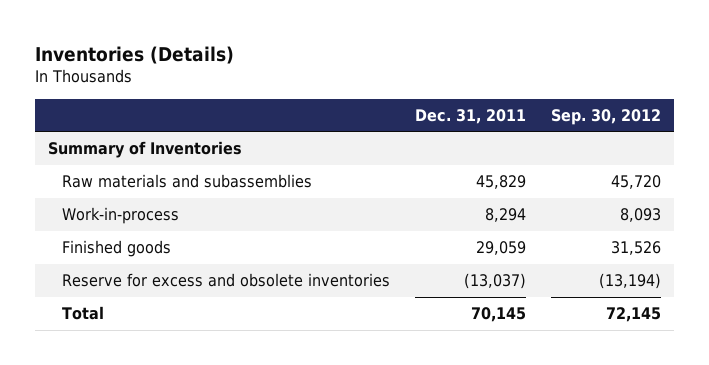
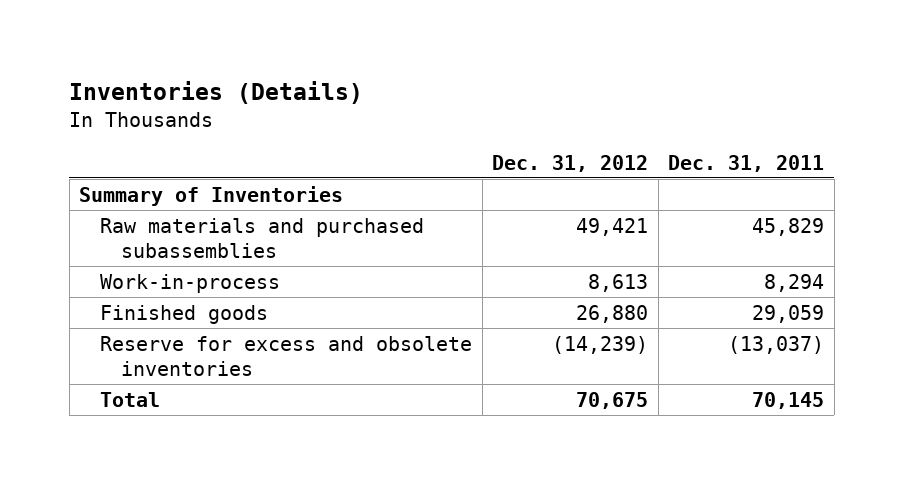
[551,108,662,125] Sep. 30, 2012 -> none
none -> [492,154,649,172] Dec. 31, 2012
[62,174,313,189] Raw materials and subassemblies -> [100,217,425,258] Raw materials and purchased subassemblies

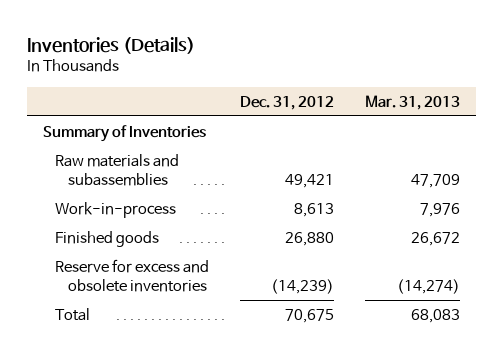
[668,154,825,172] Dec. 31, 2011 -> none
none -> [365,94,461,110] Mar. 31, 2013
[100,217,425,258] Raw materials and purchased subassemblies -> [55,154,180,186] Raw materials and subassemblies

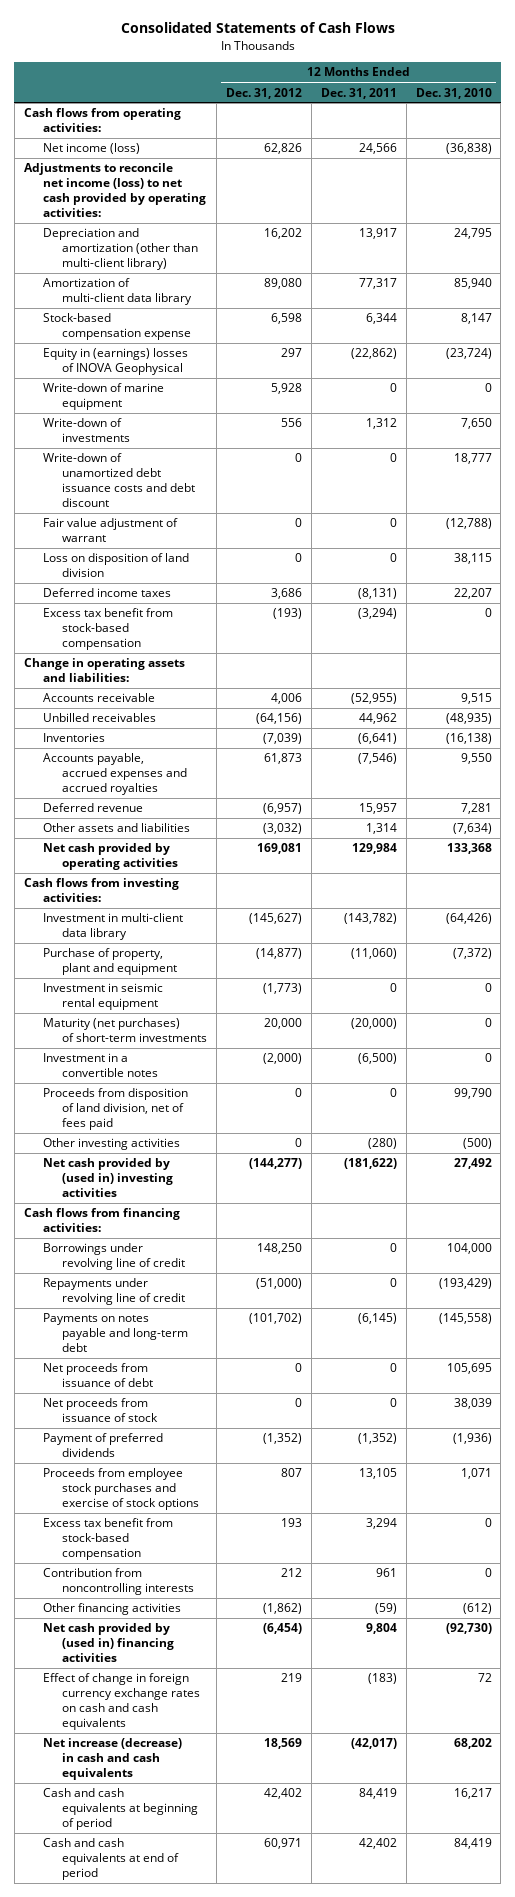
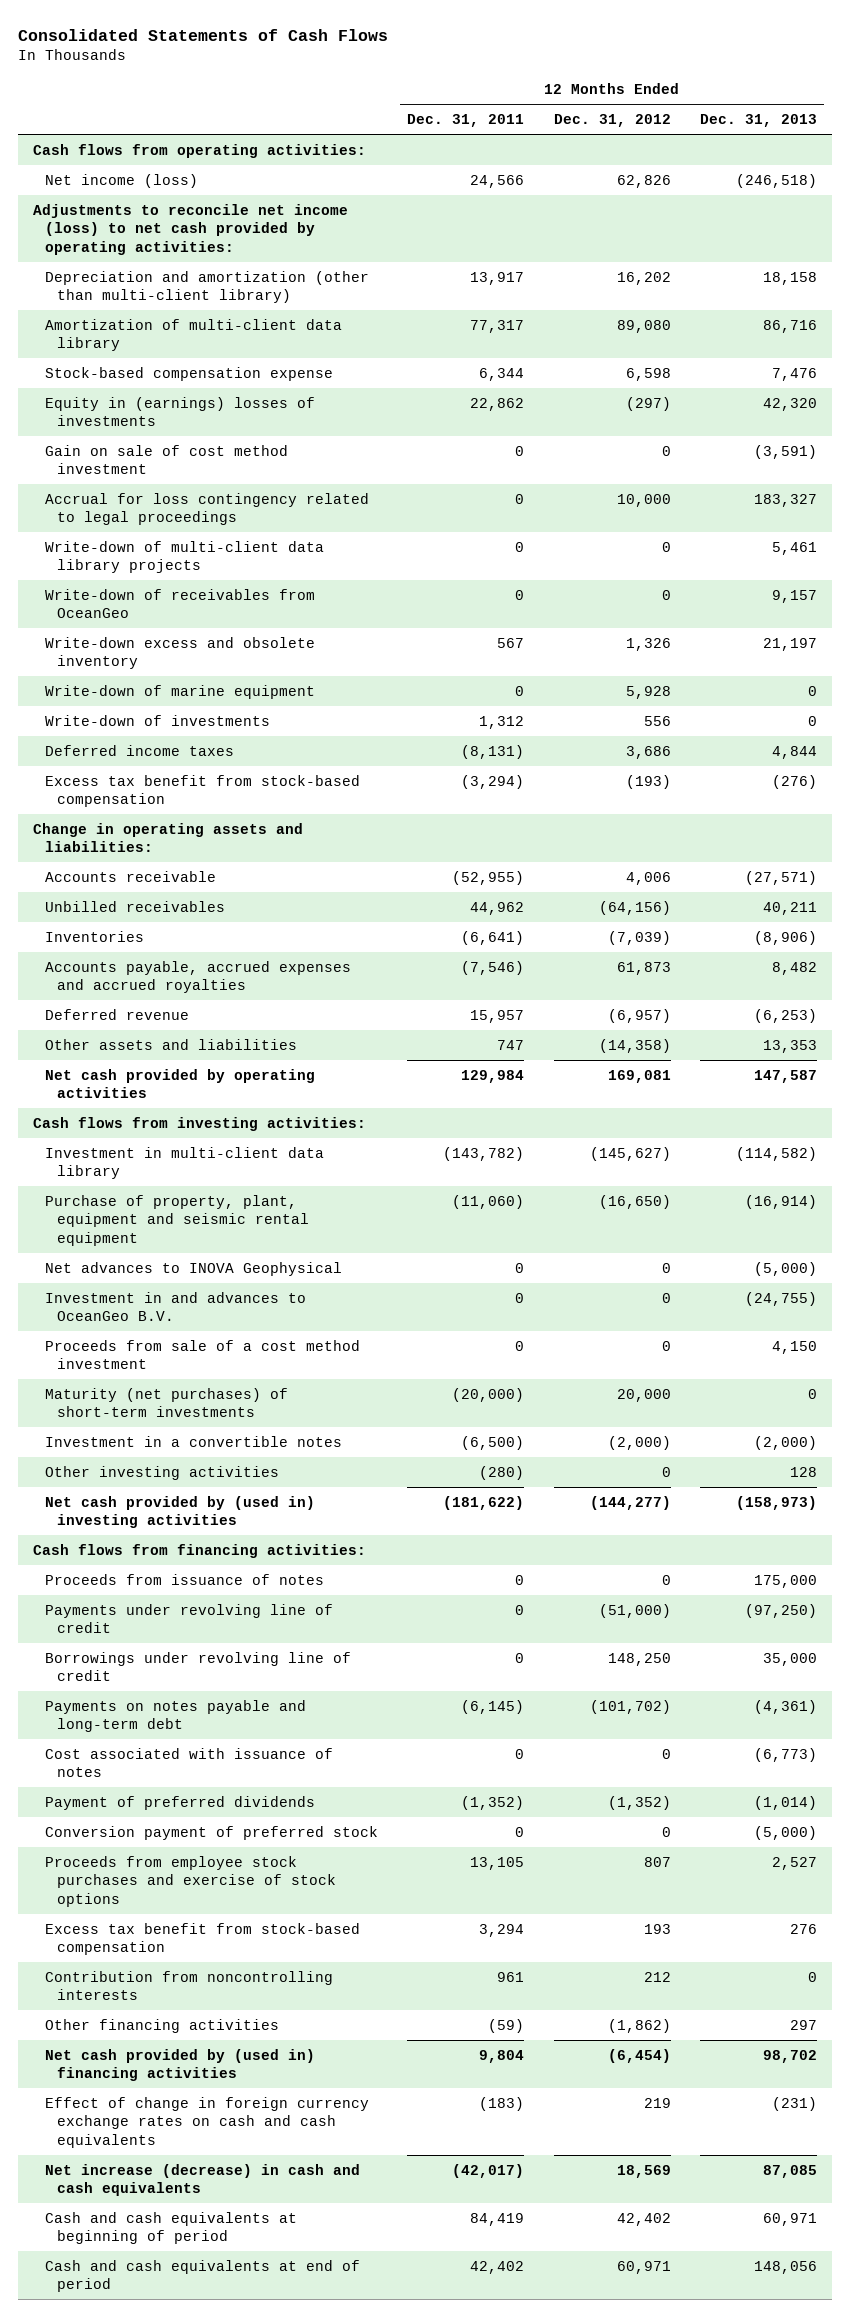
[415,87,492,99] Dec. 31, 2010 -> none
none -> [699,114,817,128] Dec. 31, 2013
[43,348,189,376] Equity in (earnings) losses of INOVA Geophysical -> [45,396,316,427] Equity in (earnings) losses of investments
[281,348,303,358] 297 -> [625,396,671,411] (297)
[350,348,397,360] (22,862) -> [470,397,525,411] 22,862
none -> [45,444,289,475] Gain on sale of cost method investment
none -> [45,492,370,526] Accrual for loss contingency related to legal proceedings
none -> [45,540,325,574] Write-down of multi-client data library projects
none -> [45,588,316,619] Write-down of receivables from OceanGeo
none -> [45,636,316,670] Write-down excess and obsolete inventory
[43,453,196,508] Write-down of unamortized debt issuance costs and debt discount -> none
[43,518,179,543] Fair value adjustment of warrant -> none
[43,553,190,578] Loss on disposition of land division -> none
[263,823,303,835] (3,032) -> [598,1038,671,1053] (14,358)
[365,823,397,835] 1,314 -> [497,1039,525,1050] 747
[43,983,164,1011] Investment in seismic rental equipment -> none
[43,948,178,976] Purchase of property, plant and equipment -> [45,1194,310,1246] Purchase of property, plant, equipment and seismic rental equipment
[256,948,303,960] (14,877) -> [598,1194,671,1209] (16,650)
none -> [45,1261,343,1276] Net advances to INOVA Geophysical
none -> [45,1291,307,1322] Investment in and advances to OceanGeo B.V.
none -> [45,1339,361,1370] Proceeds from sale of a cost method investment
[43,1088,189,1131] Proceeds from disposition of land division, net of fees paid -> none
none -> [45,1573,325,1585] Proceeds from issuance of notes
none -> [45,1603,334,1634] Payments under revolving line of credit
[43,1278,186,1306] Repayments under revolving line of credit -> none
[43,1363,154,1388] Net proceeds from issuance of debt -> none
[43,1398,159,1423] Net proceeds from issuance of stock -> none
none -> [45,1747,334,1778] Cost associated with issuance of notes
none -> [45,1825,379,1840] Conversion payment of preferred stock

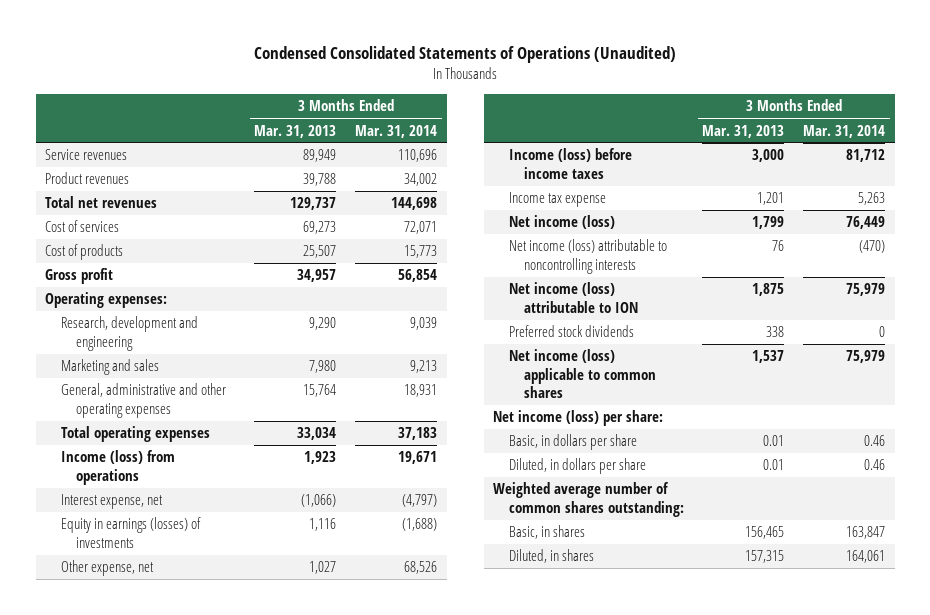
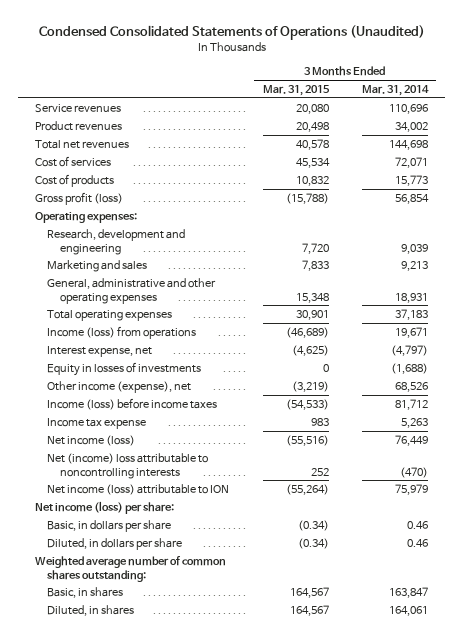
[254,124,337,138] Mar. 31, 2013 -> none
none -> [262,84,330,96] Mar. 31, 2015
[45,268,114,285] Gross profit -> [35,191,124,205] Gross profit (loss)
[60,517,201,548] Equity in earnings (losses) of investments -> [47,361,202,376] Equity in losses of investments
[60,560,154,577] Other expense, net -> [47,380,192,393] Other income (expense), net
[508,239,667,274] Net income (loss) attributable to noncontrolling interests -> [47,452,209,479] Net (income) loss attributable to noncontrolling interests
[508,325,634,338] Preferred stock dividends -> none
[508,349,656,399] Net income (loss) applicable to common shares -> none

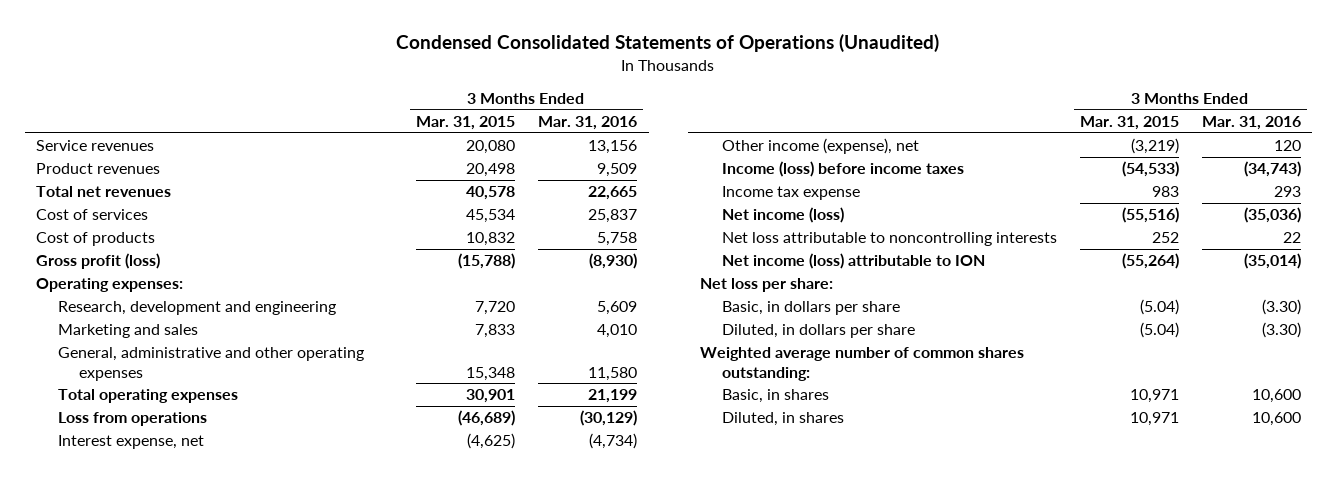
[362,84,430,96] Mar. 31, 2014 -> none
none -> [538,115,638,130] Mar. 31, 2016
[47,325,197,339] Income (loss) from operations -> [57,412,207,427] Loss from operations
[47,361,202,376] Equity in losses of investments -> none
[47,452,209,479] Net (income) loss attributable to noncontrolling interests -> [721,232,1057,247] Net loss attributable to noncontrolling interests
[35,500,175,514] Net income (loss) per share: -> [699,278,833,293] Net loss per share:
[297,519,329,531] (0.34) -> [1139,299,1179,316] (5.04)
[297,537,329,549] (0.34) -> [1139,322,1179,339] (5.04)
[289,586,329,598] 164,567 -> [1129,389,1179,404] 10,971
[289,604,329,616] 164,567 -> [1129,412,1179,427] 10,971

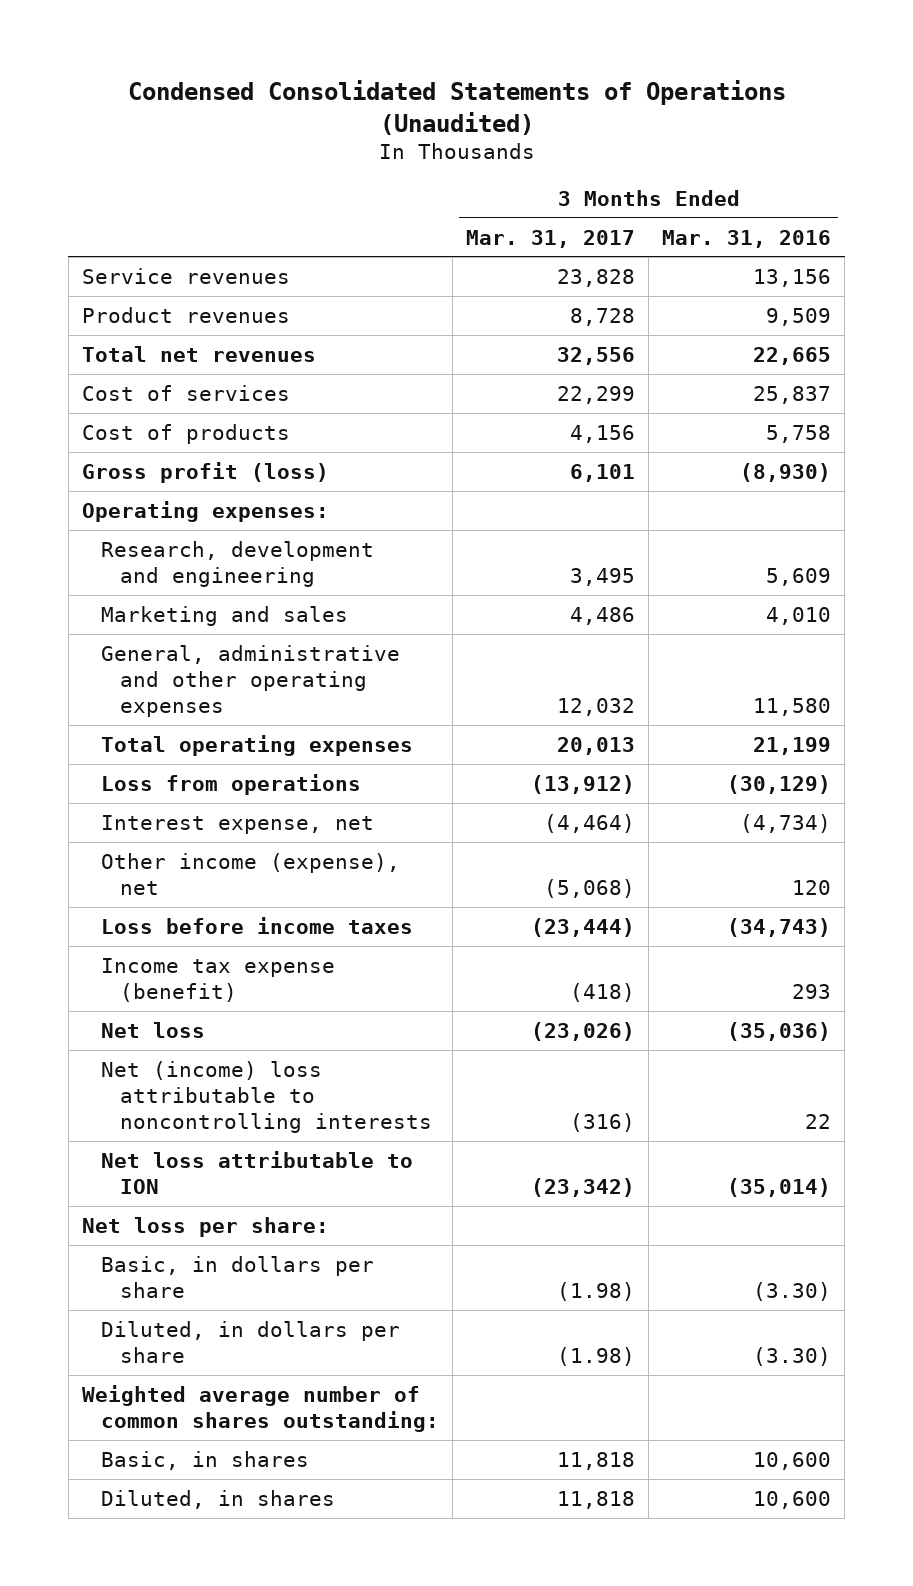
[415,115,515,130] Mar. 31, 2015 -> none
none -> [466,229,636,248] Mar. 31, 2017
[721,161,964,178] Income (loss) before income taxes -> [100,916,413,934] Loss before income taxes
[721,186,860,201] Income tax expense -> [100,957,335,1003] Income tax expense (benefit)
[721,207,844,224] Net income (loss) -> [100,1021,205,1038] Net loss
[721,232,1057,247] Net loss attributable to noncontrolling interests -> [100,1060,432,1134] Net (income) loss attributable to noncontrolling interests
[721,253,985,270] Net income (loss) attributable to ION -> [100,1150,413,1195] Net loss attributable to ION

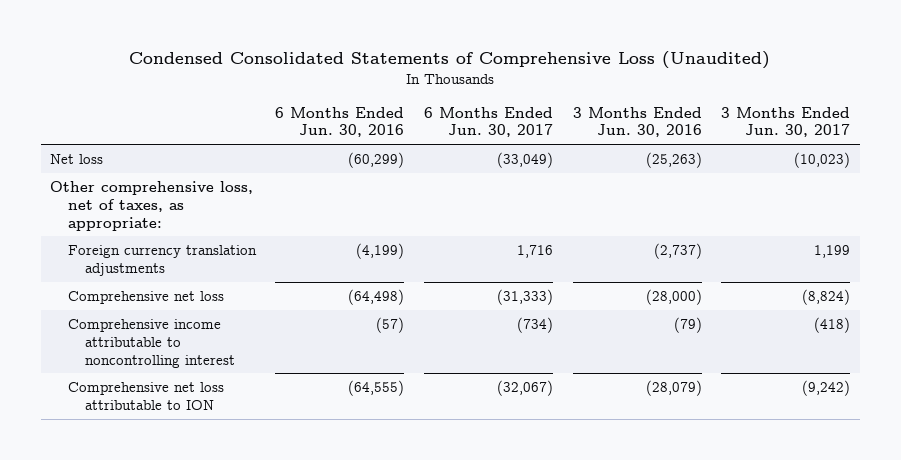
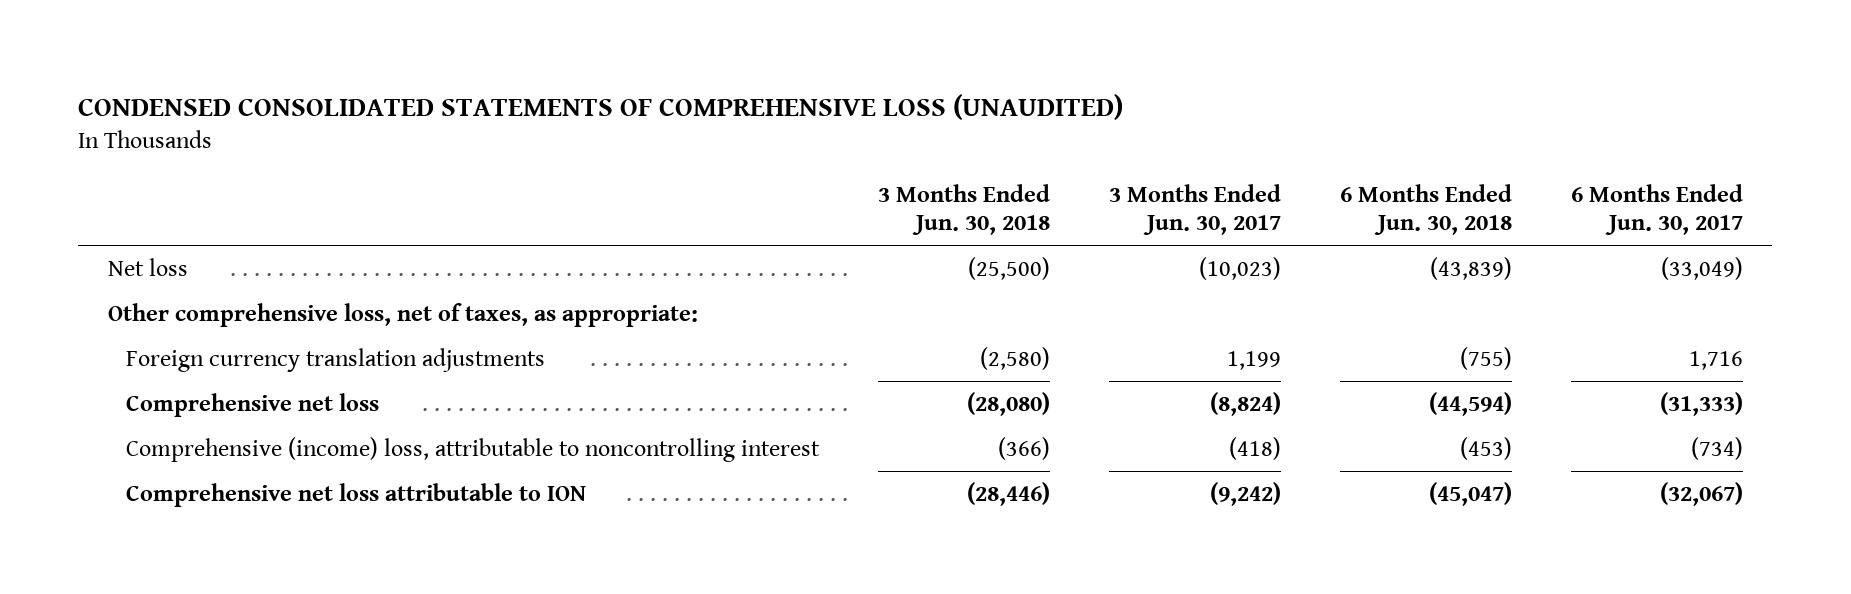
[129,50,771,69] Condensed Consolidated Statements of Comprehensive Loss (Unaudited) -> [78,93,1124,120] CONDENSED CONSOLIDATED STATEMENTS OF COMPREHENSIVE LOSS (UNAUDITED)
[275,106,405,138] 6 Months Ended Jun. 30, 2016 -> none
[572,106,702,138] 3 Months Ended Jun. 30, 2016 -> none
none -> [877,184,1050,236] 3 Months Ended Jun. 30, 2018
none -> [1339,184,1512,236] 6 Months Ended Jun. 30, 2018
[67,319,235,368] Comprehensive income attributable to noncontrolling interest -> [125,436,820,462] Comprehensive (income) loss, attributable to noncontrolling interest

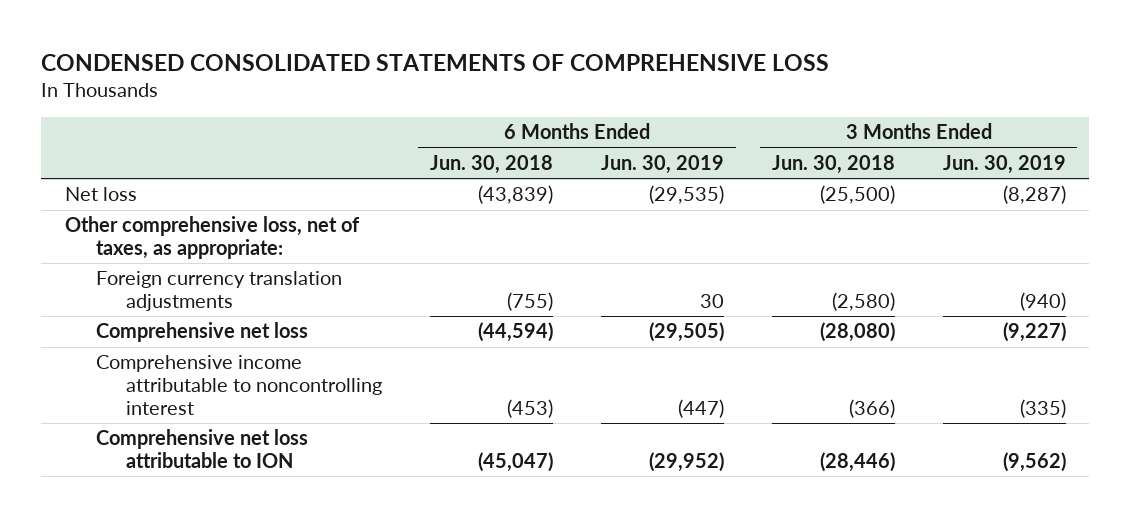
[78,93,1124,120] CONDENSED CONSOLIDATED STATEMENTS OF COMPREHENSIVE LOSS (UNAUDITED) -> [40,54,829,72] CONDENSED CONSOLIDATED STATEMENTS OF COMPREHENSIVE LOSS
[1108,184,1281,236] 3 Months Ended Jun. 30, 2017 -> none
[1570,184,1743,236] 6 Months Ended Jun. 30, 2017 -> none
none -> [600,154,724,174] Jun. 30, 2019
none -> [942,154,1066,174] Jun. 30, 2019
[125,436,820,462] Comprehensive (income) loss, attributable to noncontrolling interest -> [95,355,383,415] Comprehensive income attributable to noncontrolling interest

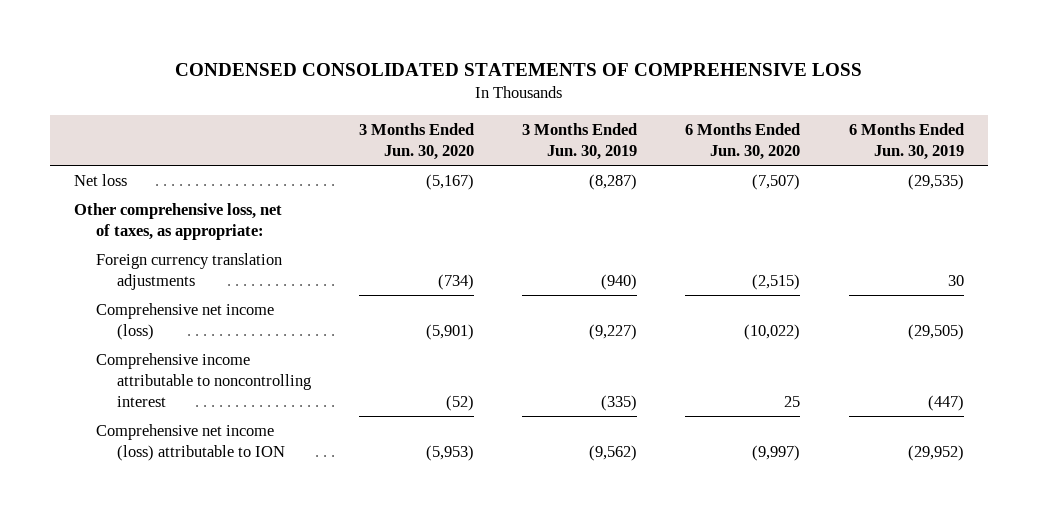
[430,154,554,174] Jun. 30, 2018 -> none
[771,154,895,174] Jun. 30, 2018 -> none
none -> [359,122,475,161] 3 Months Ended Jun. 30, 2020
none -> [685,122,801,161] 6 Months Ended Jun. 30, 2020
[95,322,308,343] Comprehensive net loss -> [95,303,274,341] Comprehensive net income (loss)
[95,429,308,469] Comprehensive net loss attributable to ION -> [95,424,286,462] Comprehensive net income (loss) attributable to ION

